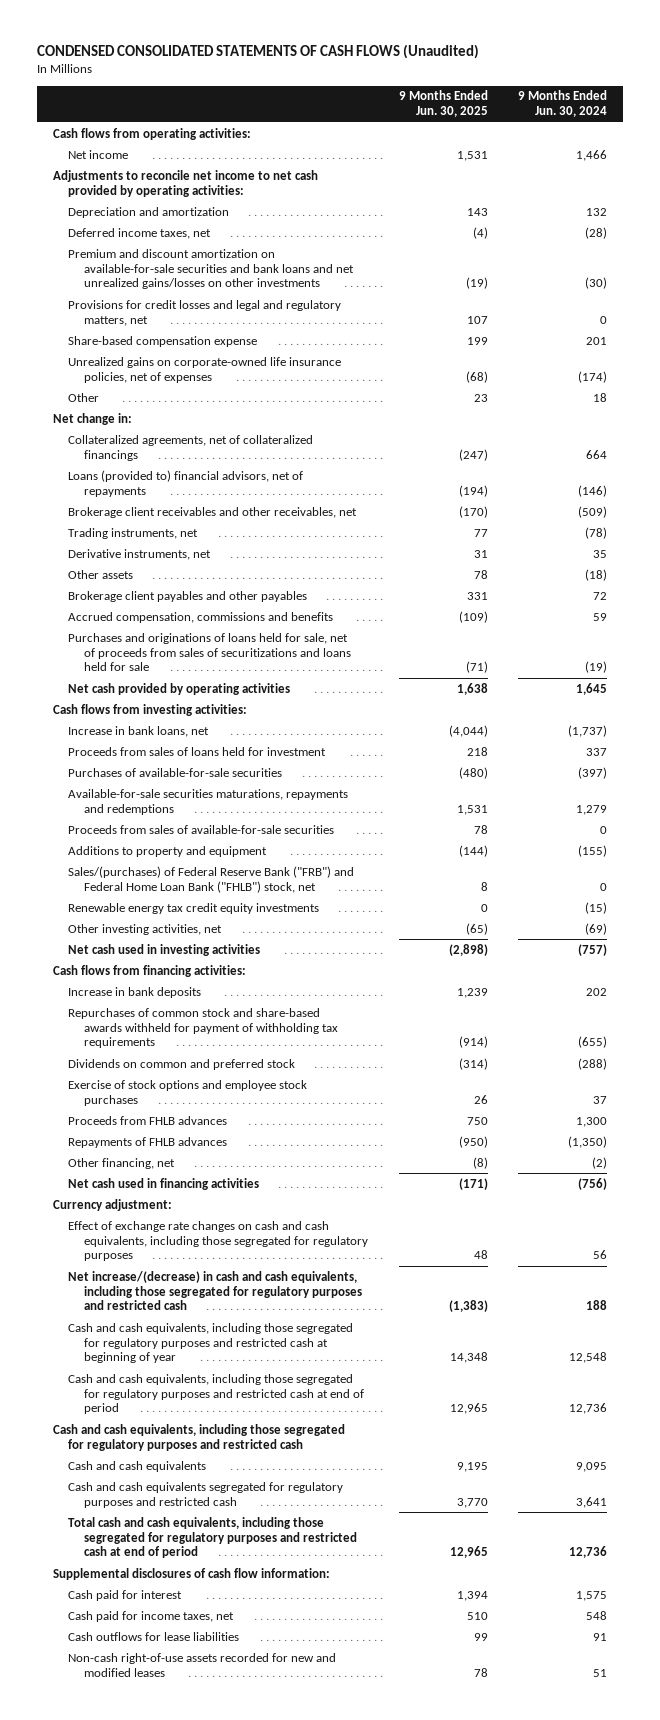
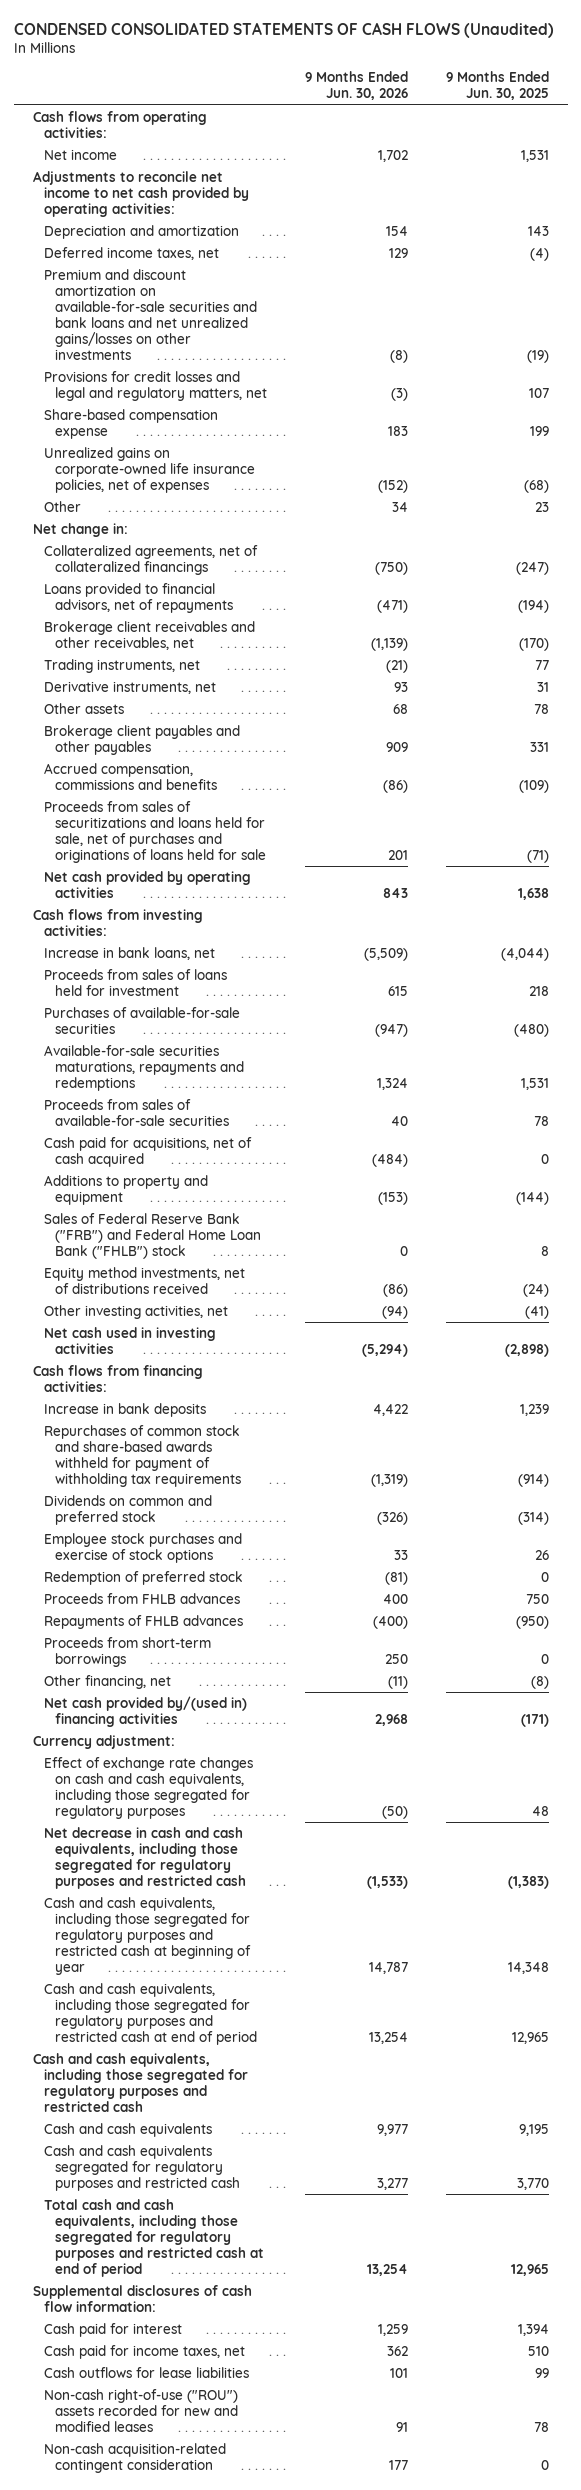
[518,90,608,118] 9 Months Ended Jun. 30, 2024 -> none
none -> [305,71,409,101] 9 Months Ended Jun. 30, 2026
[68,469,304,497] Loans (provided to) financial advisors, net of repayments -> [43,582,234,613] Loans provided to financial advisors, net of repayments
[68,632,351,672] Purchases and originations of loans held for sale, net of proceeds from sales of securitizations and loans held for sale -> [43,800,267,864] Proceeds from sales of securitizations and loans held for sale, net of purchases and originations of loans held for sale
none -> [43,1136,252,1167] Cash paid for acquisitions, net of cash acquired
[68,902,320,914] Renewable energy tax credit equity investments -> none
[68,865,355,893] Sales/(purchases) of Federal Reserve Bank ("FRB") and Federal Home Loan Bank ("FHLB") stock, net -> [43,1212,262,1259] Sales of Federal Reserve Bank ("FRB") and Federal Home Loan Bank ("FHLB") stock
none -> [43,1266,245,1294] Equity method investments, net of distributions received
[465,922,488,935] (65) -> [524,1305,549,1319] (41)
[68,1079,308,1106] Exercise of stock options and employee stock purchases -> [43,1532,242,1563] Employee stock purchases and exercise of stock options
none -> [43,1570,243,1585] Redemption of preferred stock
none -> [43,1636,211,1667] Proceeds from short-term borrowings
[68,1177,260,1190] Net cash used in financing activities -> [43,1695,247,1727] Net cash provided by/(used in) financing activities
[68,1270,362,1311] Net increase/(decrease) in cash and cash equivalents, including those segregated for regulatory purposes and restricted cash -> [43,1826,247,1890] Net decrease in cash and cash equivalents, including those segregated for regulatory purposes and restricted cash
[68,1652,337,1677] Non-cash right-of-use assets recorded for new and modified leases -> [43,2388,239,2432] Non-cash right-of-use ("ROU") assets recorded for new and modified leases
none -> [43,2442,226,2473] Non-cash acquisition-related contingent consideration

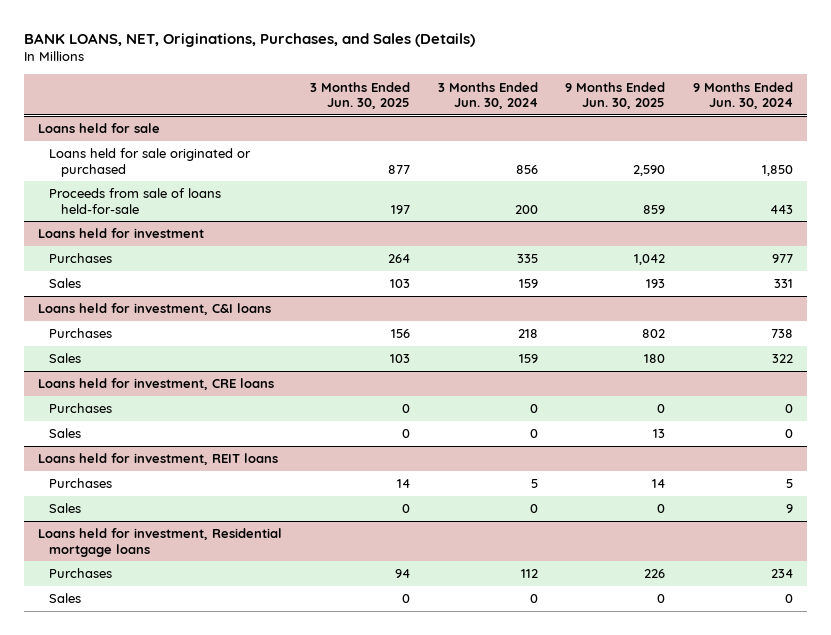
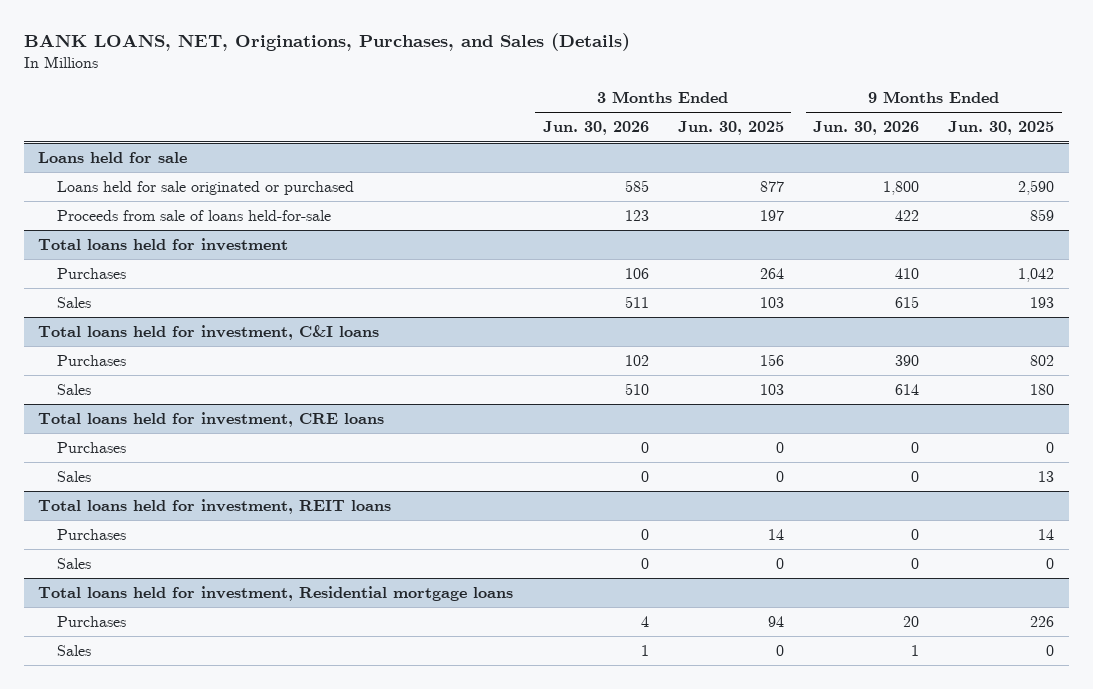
[437,81,538,110] 3 Months Ended Jun. 30, 2024 -> none
[693,81,794,110] 9 Months Ended Jun. 30, 2024 -> none
none -> [542,121,649,136] Jun. 30, 2026
none -> [813,121,920,136] Jun. 30, 2026
[37,228,204,239] Loans held for investment -> [38,237,289,251] Total loans held for investment
[37,303,271,316] Loans held for investment, C&I loans -> [38,324,380,340] Total loans held for investment, C&I loans
[37,378,274,391] Loans held for investment, CRE loans -> [38,411,385,427] Total loans held for investment, CRE loans
[37,453,278,466] Loans held for investment, REIT loans -> [38,498,392,514] Total loans held for investment, REIT loans
[37,528,282,557] Loans held for investment, Residential mortgage loans -> [38,585,514,601] Total loans held for investment, Residential mortgage loans

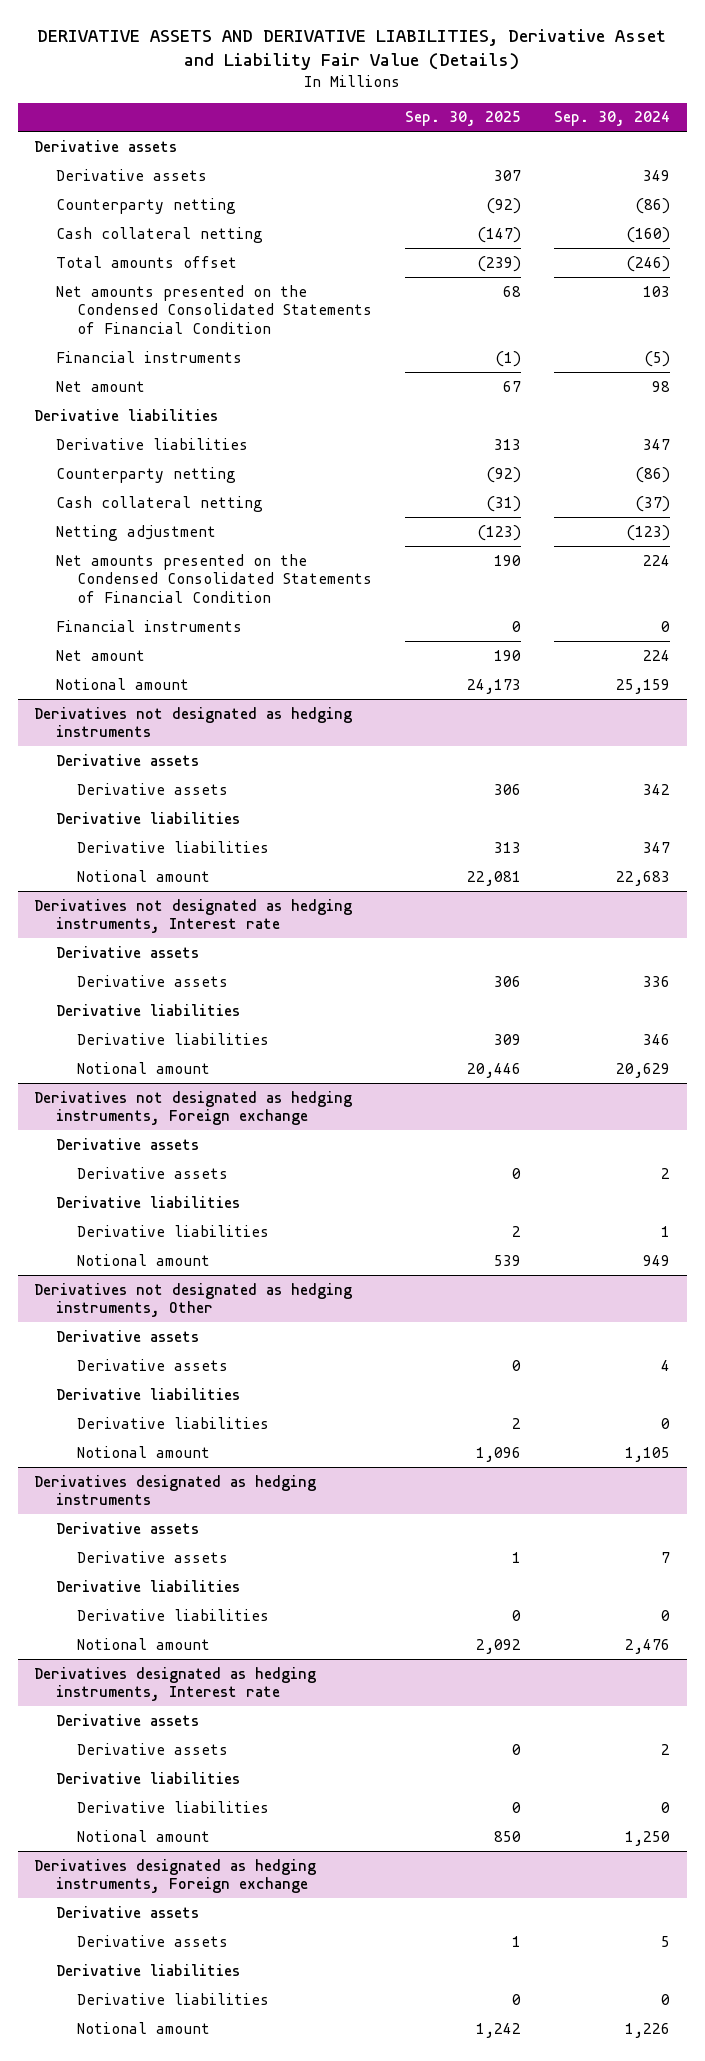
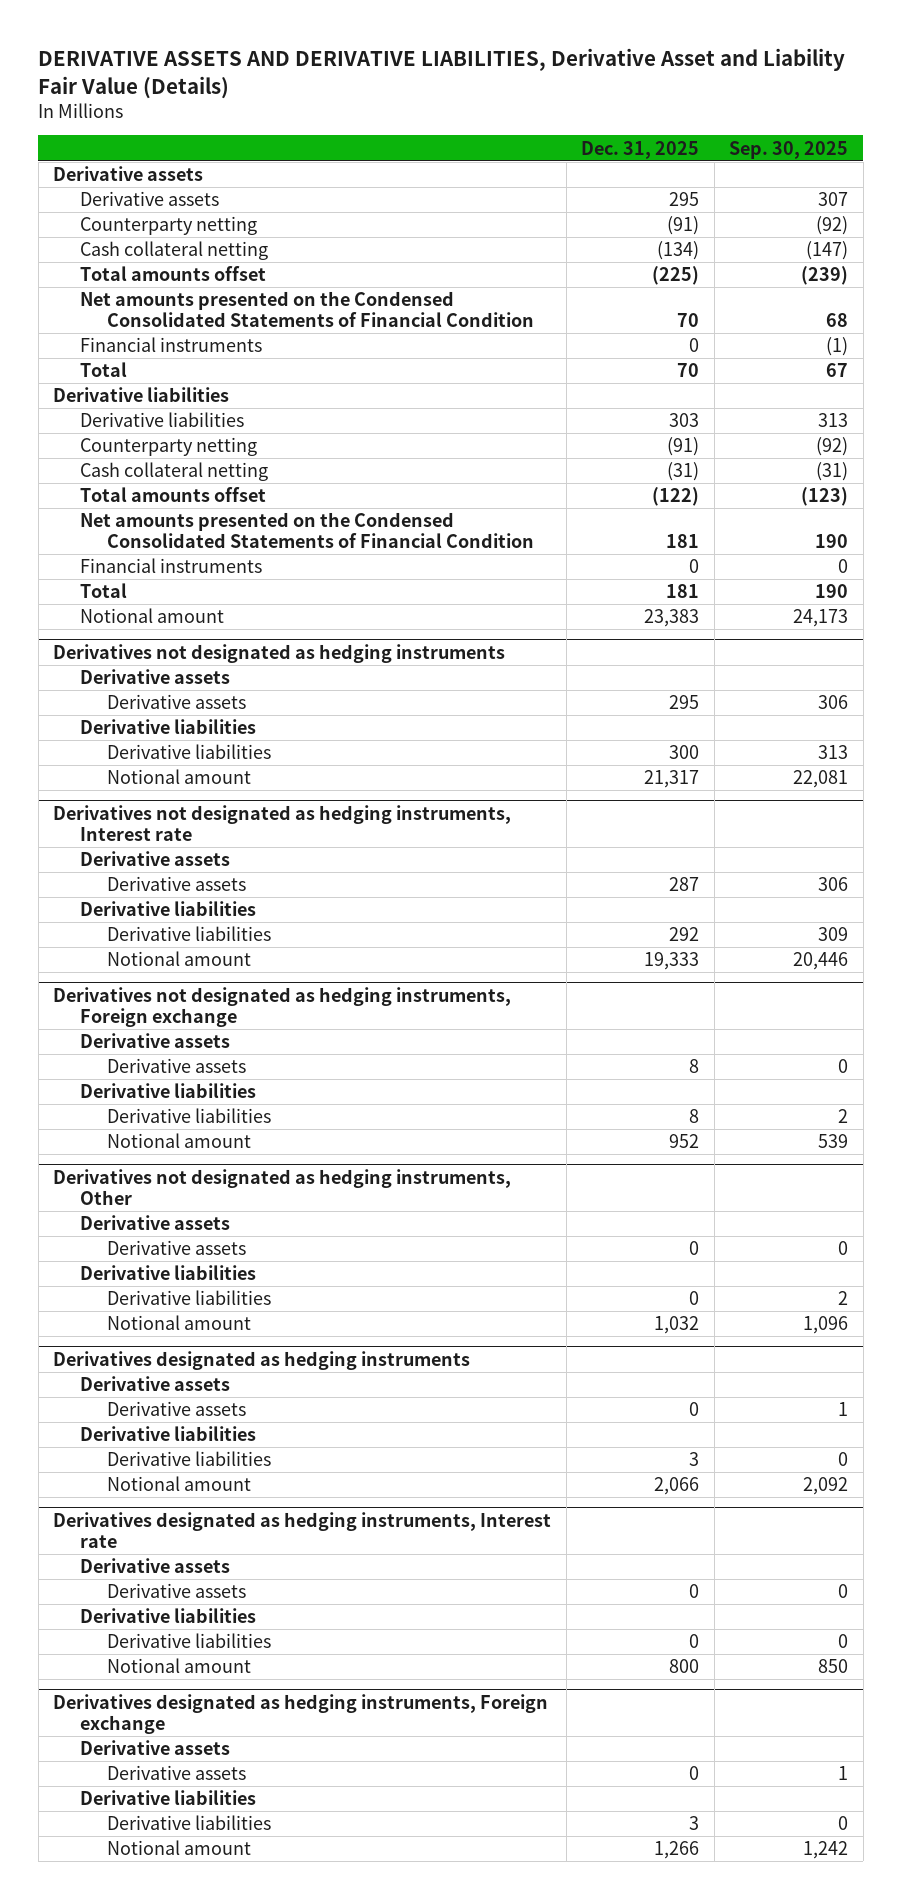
[554,111,671,127] Sep. 30, 2024 -> none
none -> [581,140,700,159] Dec. 31, 2025
[55,380,145,392] Net amount -> [79,362,127,378] Total
[55,524,216,541] Netting adjustment -> [79,487,266,503] Total amounts offset
[55,649,145,661] Net amount -> [79,583,127,599] Total

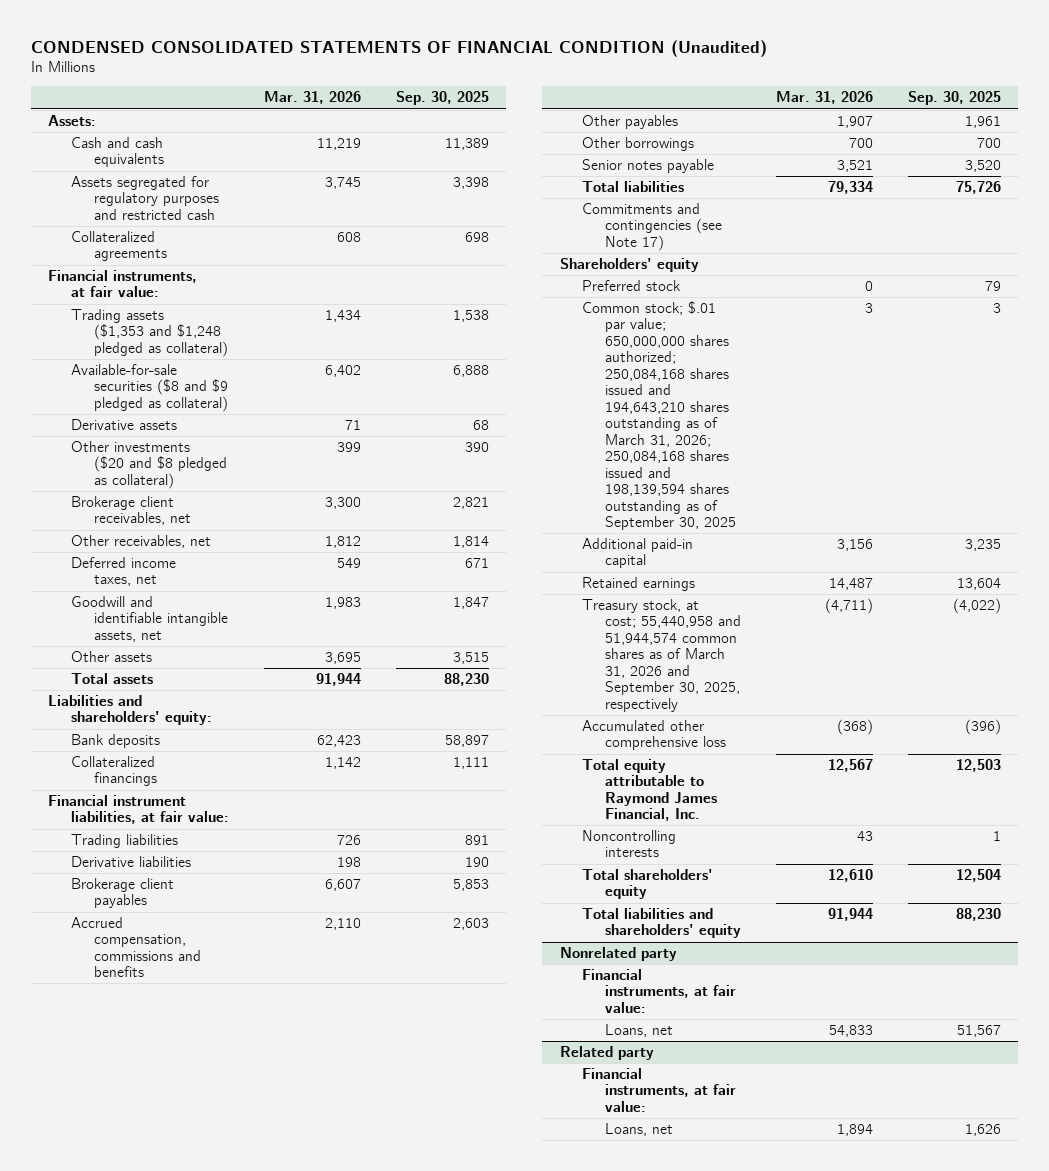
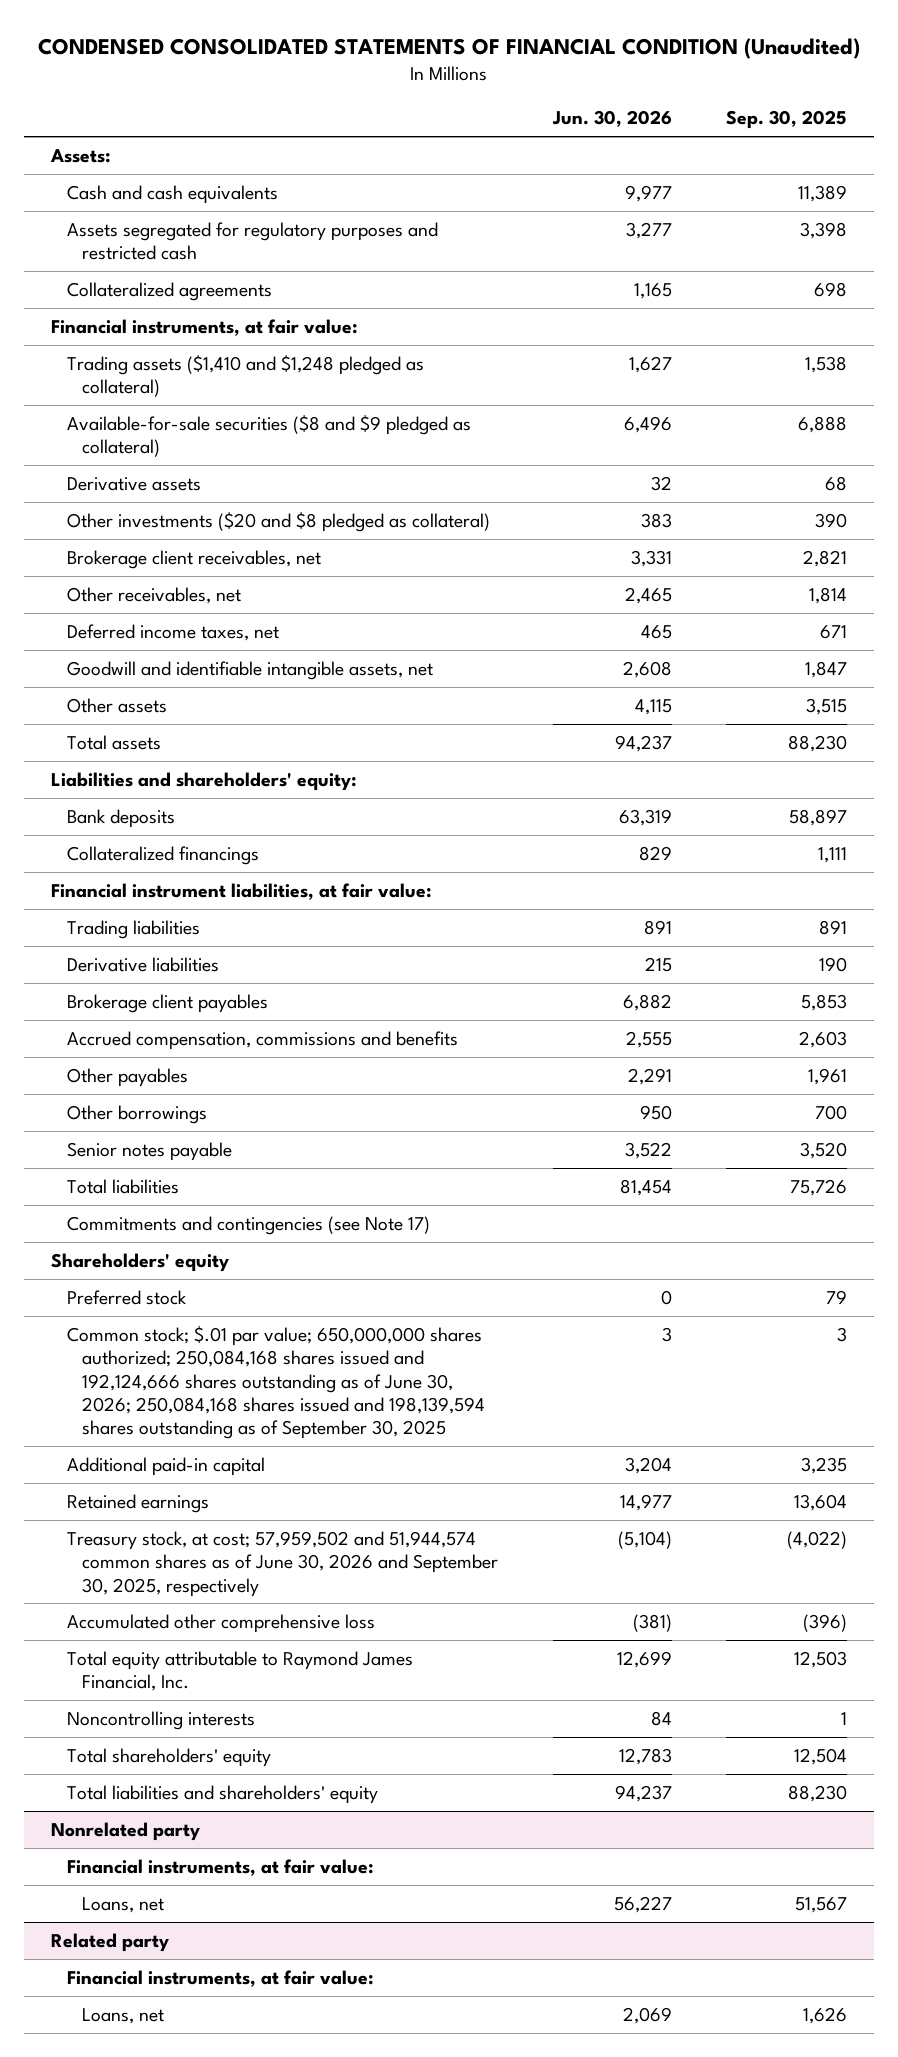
[264,91,362,105] Mar. 31, 2026 -> none
none -> [551,110,672,128] Jun. 30, 2026
[70,308,228,357] Trading assets ($1,353 and $1,248 pledged as collateral) -> [66,354,424,398] Trading assets ($1,410 and $1,248 pledged as collateral)
[582,300,737,531] Common stock; $.01 par value; 650,000,000 shares authorized; 250,084,168 shares issued and 194,643,210 shares outstanding as of March 31, 2026; 250,084,168 shares issued and 198,139,594 shares outstanding as of September 30, 2025 -> [66,1325,486,1440] Common stock; $.01 par value; 650,000,000 shares authorized; 250,084,168 shares issued and 192,124,666 shares outstanding as of June 30, 2026; 250,084,168 shares issued and 198,139,594 shares outstanding as of September 30, 2025
[582,598,742,712] Treasury stock, at cost; 55,440,958 and 51,944,574 common shares as of March 31, 2026 and September 30, 2025, respectively -> [66,1530,499,1597] Treasury stock, at cost; 57,959,502 and 51,944,574 common shares as of June 30, 2026 and September 30, 2025, respectively

